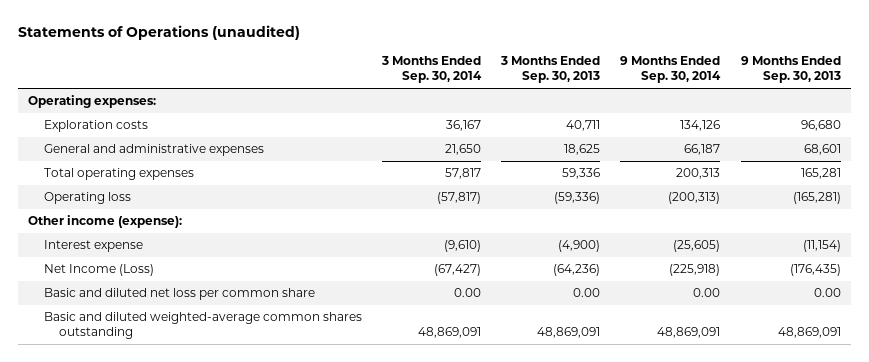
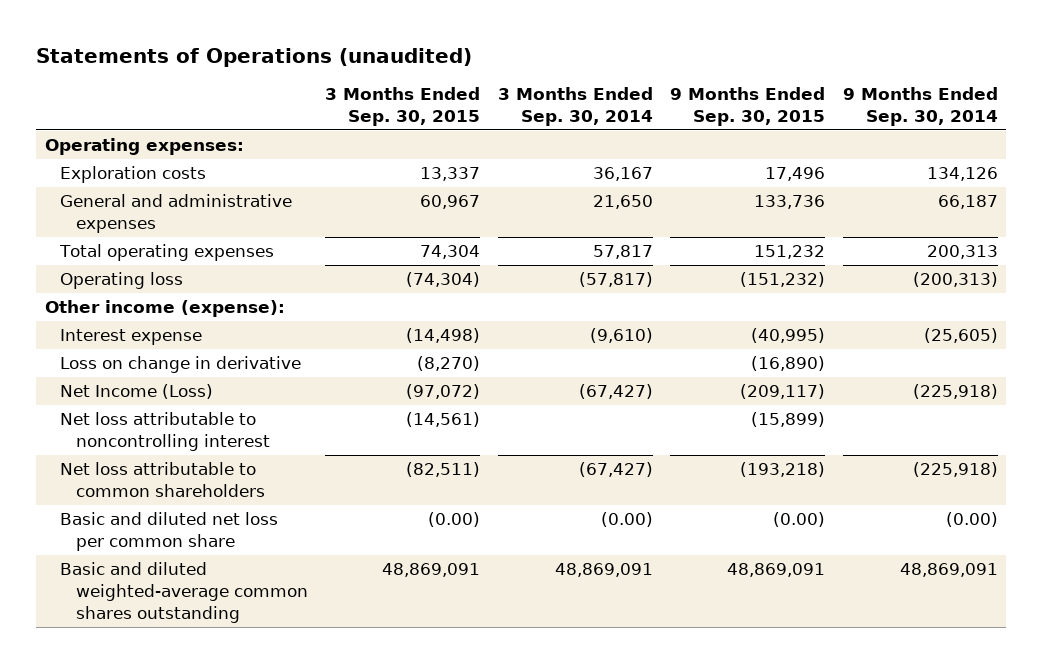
[500,56,601,84] 3 Months Ended Sep. 30, 2013 -> none
[740,56,841,84] 9 Months Ended Sep. 30, 2013 -> none
none -> [325,87,481,127] 3 Months Ended Sep. 30, 2015
none -> [670,87,826,127] 9 Months Ended Sep. 30, 2015
none -> [60,356,302,374] Loss on change in derivative
none -> [60,412,270,452] Net loss attributable to noncontrolling interest
none -> [60,462,265,498] Net loss attributable to common shareholders
[453,288,481,298] 0.00 -> [600,512,653,528] (0.00)
[693,288,721,298] 0.00 -> [945,512,998,528] (0.00)

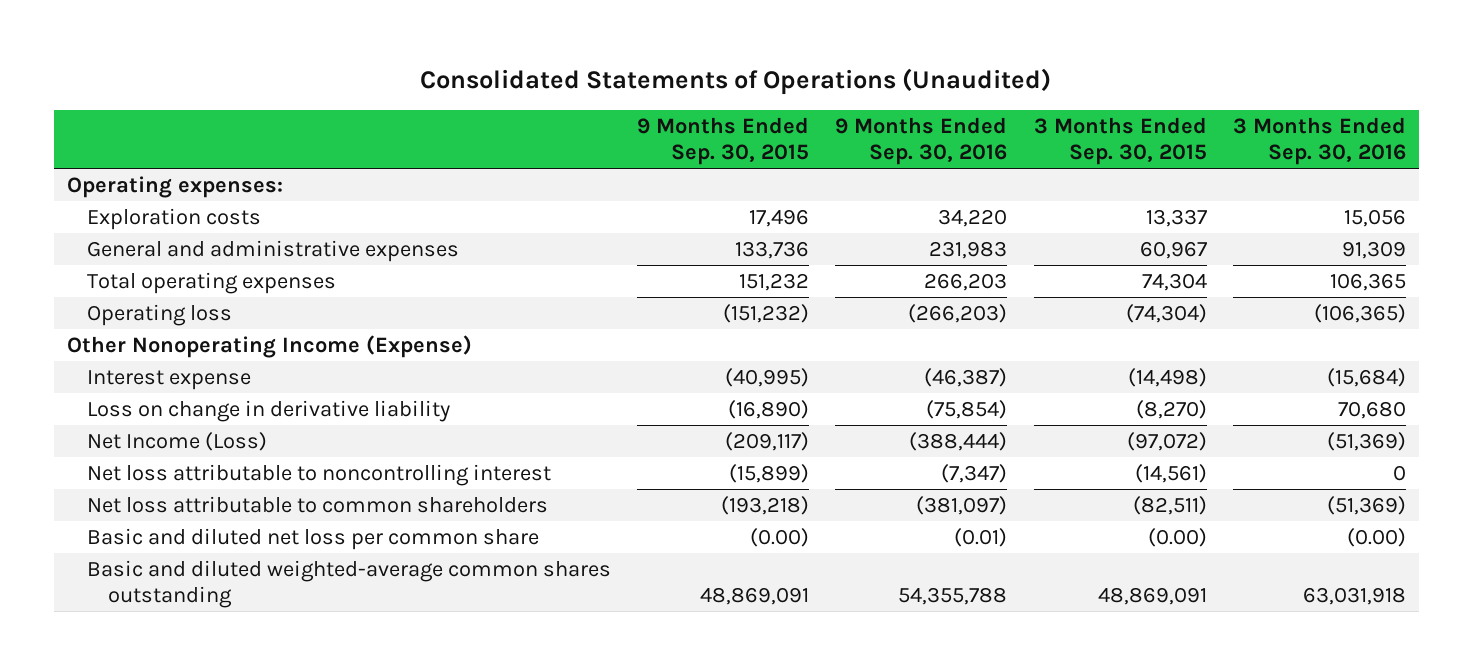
[36,47,473,67] Statements of Operations (unaudited) -> [420,67,1052,95] Consolidated Statements of Operations (Unaudited)
[497,87,653,127] 3 Months Ended Sep. 30, 2014 -> none
[842,87,998,127] 9 Months Ended Sep. 30, 2014 -> none
none -> [835,117,1008,166] 9 Months Ended Sep. 30, 2016
none -> [1232,117,1406,166] 3 Months Ended Sep. 30, 2016
[45,300,286,318] Other income (expense): -> [66,334,472,358] Other Nonoperating Income (Expense)
[60,356,302,374] Loss on change in derivative -> [87,399,451,422] Loss on change in derivative liability

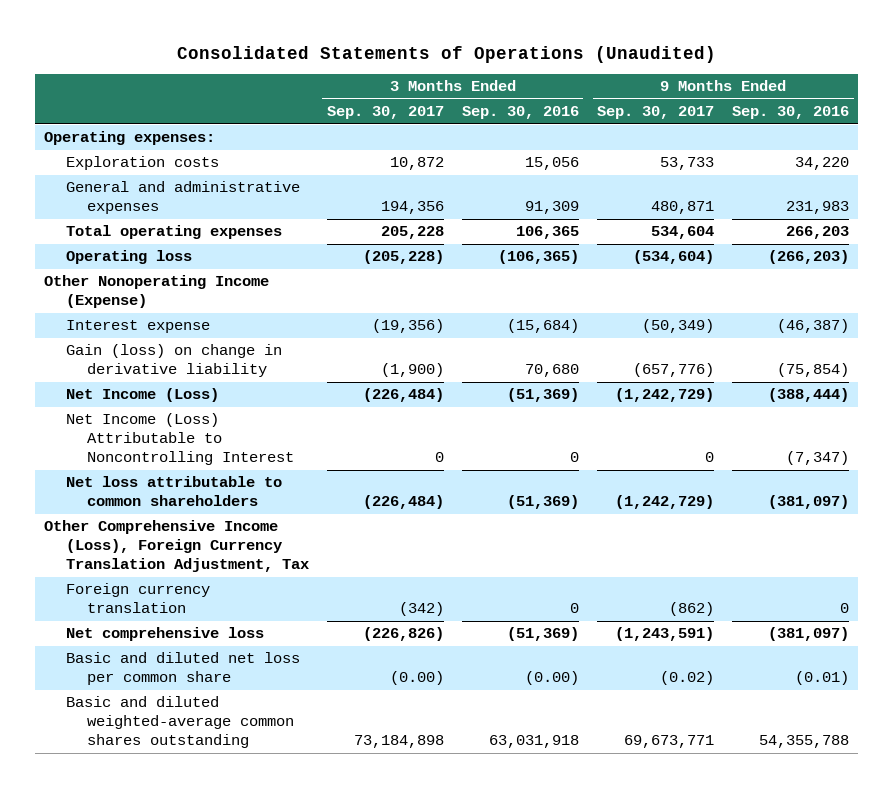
[637,117,810,166] 9 Months Ended Sep. 30, 2015 -> none
[1033,117,1207,166] 3 Months Ended Sep. 30, 2015 -> none
none -> [326,106,444,120] Sep. 30, 2017
none -> [597,106,715,120] Sep. 30, 2017
[87,399,451,422] Loss on change in derivative liability -> [65,344,282,378] Gain (loss) on change in derivative liability
[87,463,552,486] Net loss attributable to noncontrolling interest -> [65,413,295,466] Net Income (Loss) Attributable to Noncontrolling Interest
none -> [43,520,309,573] Other Comprehensive Income (Loss), Foreign Currency Translation Adjustment, Tax
none -> [65,583,210,614] Foreign currency translation
none -> [65,627,264,642] Net comprehensive loss

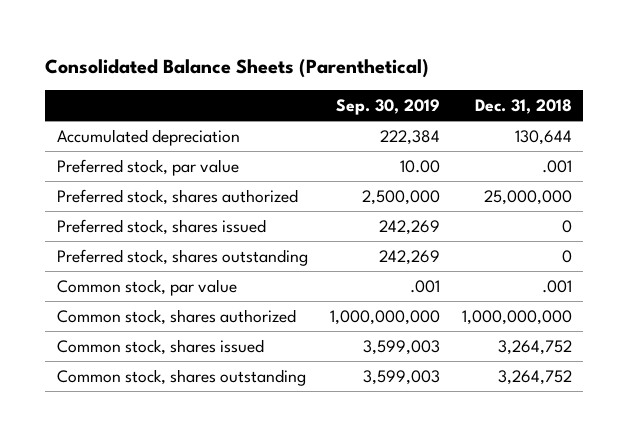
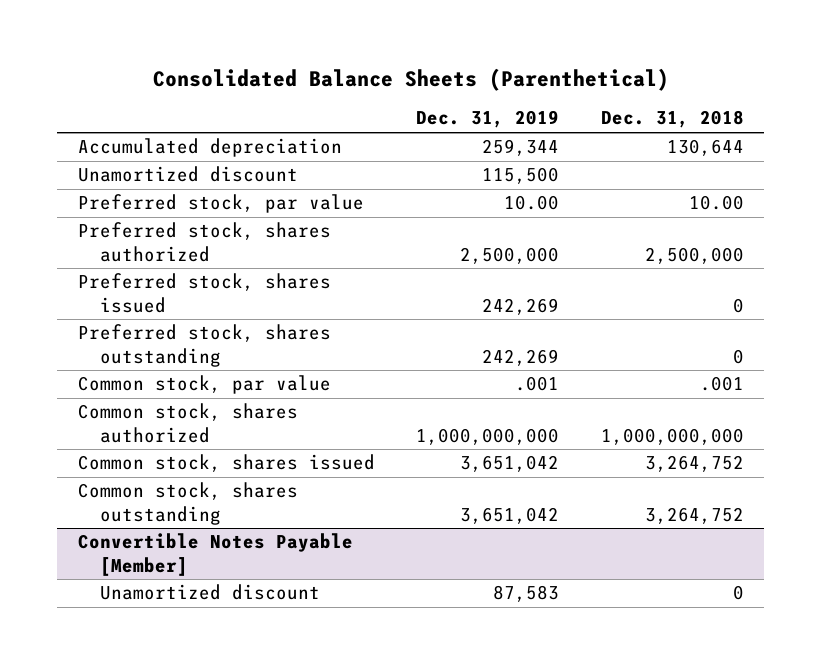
[335,98,440,115] Sep. 30, 2019 -> none
none -> [416,110,560,129] Dec. 31, 2019
none -> [77,166,298,183] Unamortized discount
[542,159,573,173] .001 -> [688,195,744,211] 10.00
[484,189,573,205] 25,000,000 -> [644,246,744,264] 2,500,000
none -> [77,533,353,576] Convertible Notes Payable [Member]
none -> [99,584,320,601] Unamortized discount

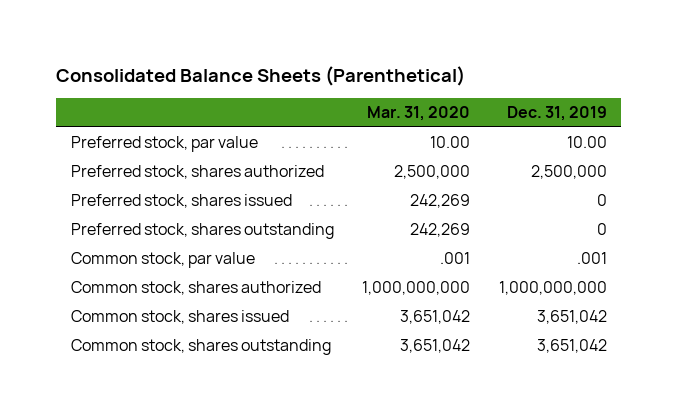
[600,110,744,129] Dec. 31, 2018 -> none
none -> [367,106,471,122] Mar. 31, 2020
[77,138,342,158] Accumulated depreciation -> none
[77,166,298,183] Unamortized discount -> none
[482,297,560,315] 242,269 -> [596,194,607,207] 0
[482,348,560,366] 242,269 -> [596,223,607,236] 0
[77,533,353,576] Convertible Notes Payable [Member] -> none
[99,584,320,601] Unamortized discount -> none

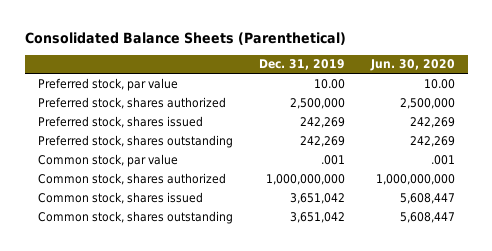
[367,106,471,122] Mar. 31, 2020 -> none
none -> [369,59,455,72] Jun. 30, 2020
[596,194,607,207] 0 -> [299,116,345,128] 242,269
[596,223,607,236] 0 -> [299,135,345,147] 242,269

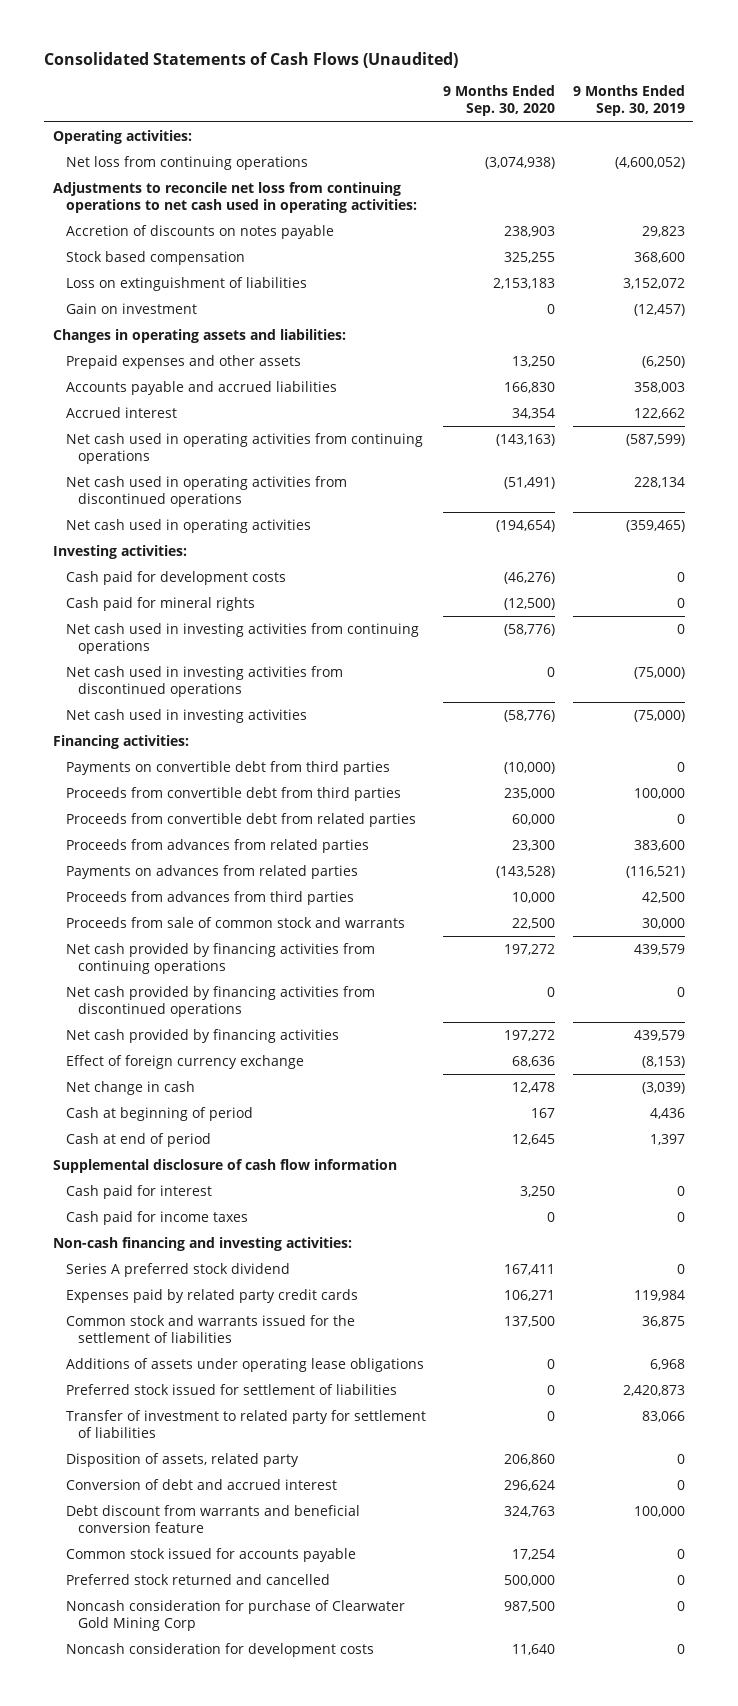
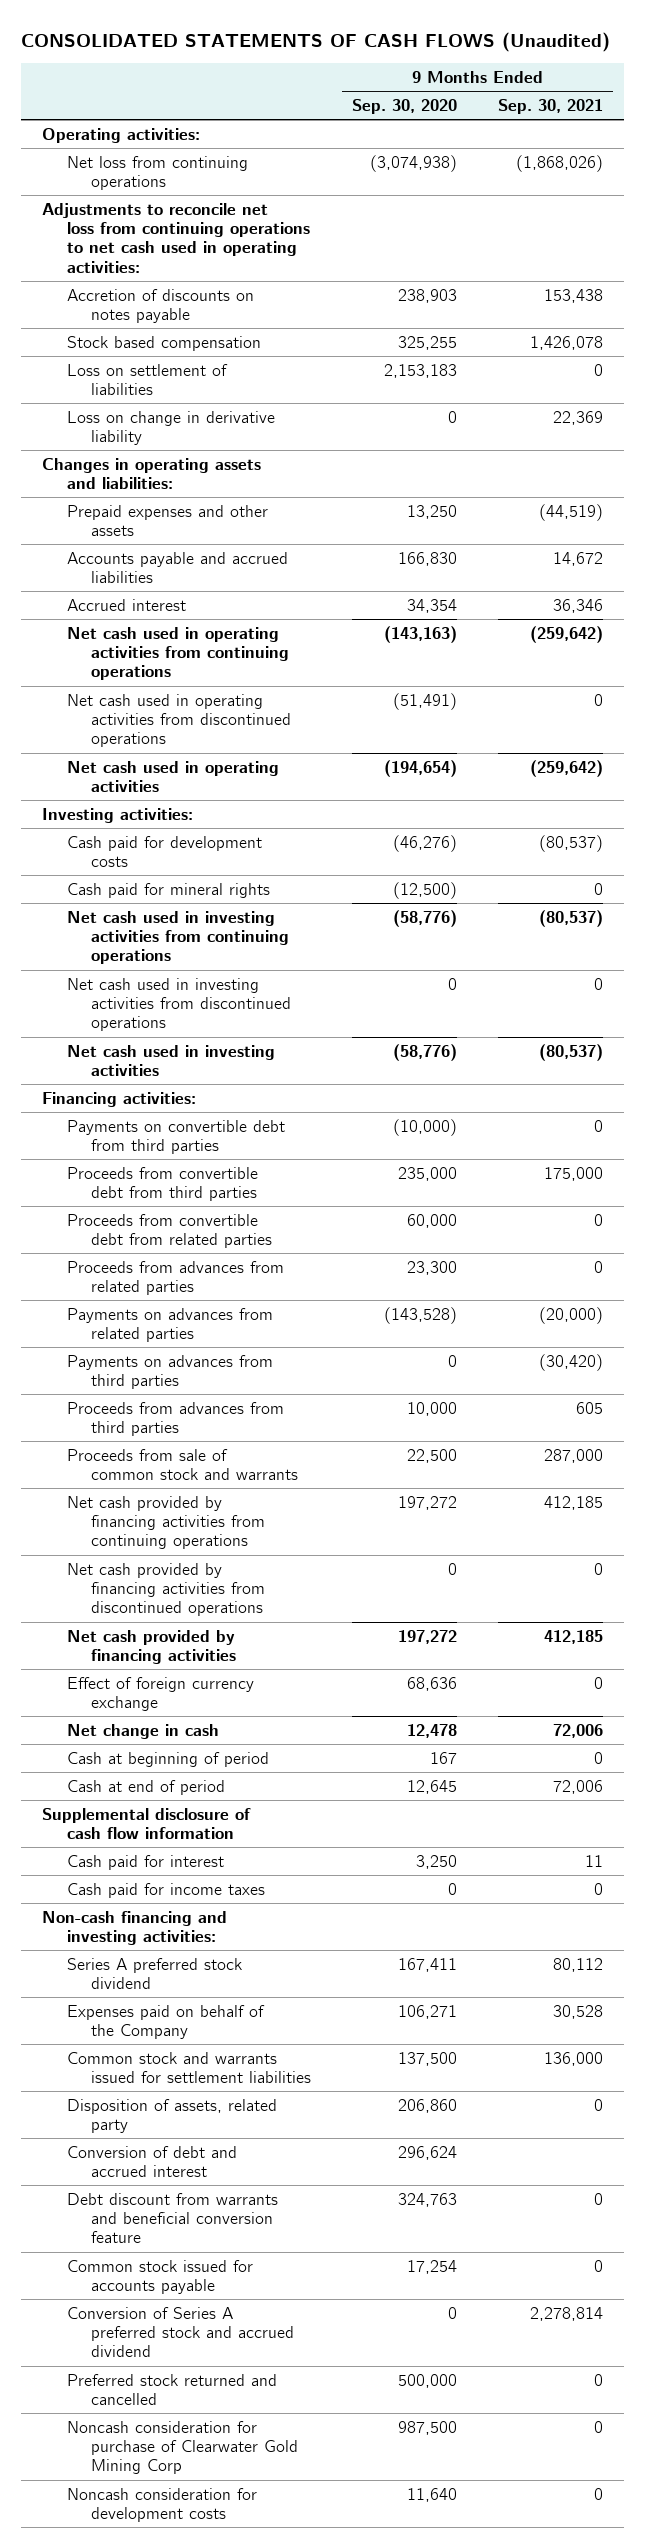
[44,52,459,69] Consolidated Statements of Cash Flows (Unaudited) -> [21,31,611,52] CONSOLIDATED STATEMENTS OF CASH FLOWS (Unaudited)
[572,85,685,117] 9 Months Ended Sep. 30, 2019 -> none
none -> [498,98,604,114] Sep. 30, 2021
[65,302,197,314] Gain on investment -> none
[65,276,307,291] Loss on extinguishment of liabilities -> [66,363,228,396] Loss on settlement of liabilities
none -> [66,410,275,446] Loss on change in derivative liability
none -> [66,1354,273,1390] Payments on advances from third parties
[65,1357,424,1372] Additions of assets under operating lease obligations -> none
[65,1383,397,1395] Preferred stock issued for settlement of liabilities -> none
[65,1409,426,1438] Transfer of investment to related party for settlement of liabilities -> none
[65,1288,358,1303] Expenses paid by related party credit cards -> [66,2004,265,2040] Expenses paid on behalf of the Company
[65,1314,355,1343] Common stock and warrants issued for the settlement of liabilities -> [66,2051,312,2084] Common stock and warrants issued for settlement liabilities
none -> [66,2306,295,2358] Conversion of Series A preferred stock and accrued dividend

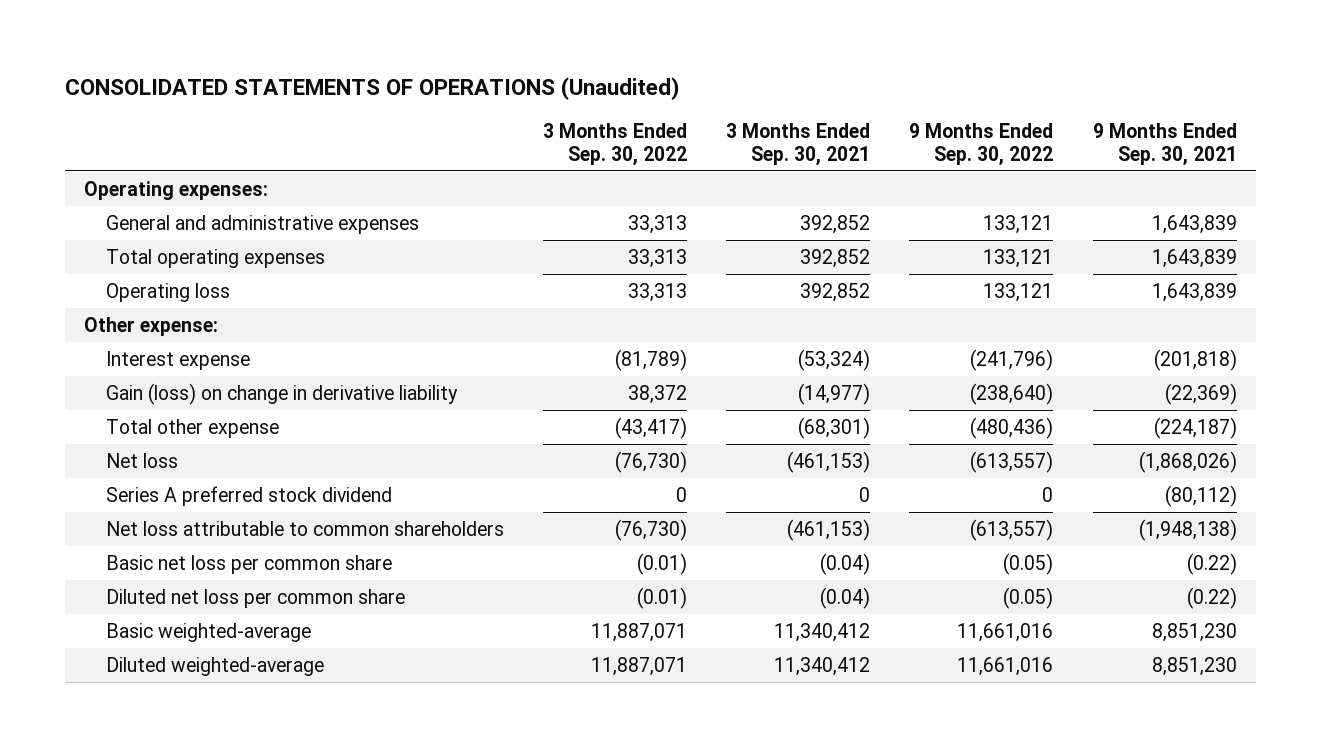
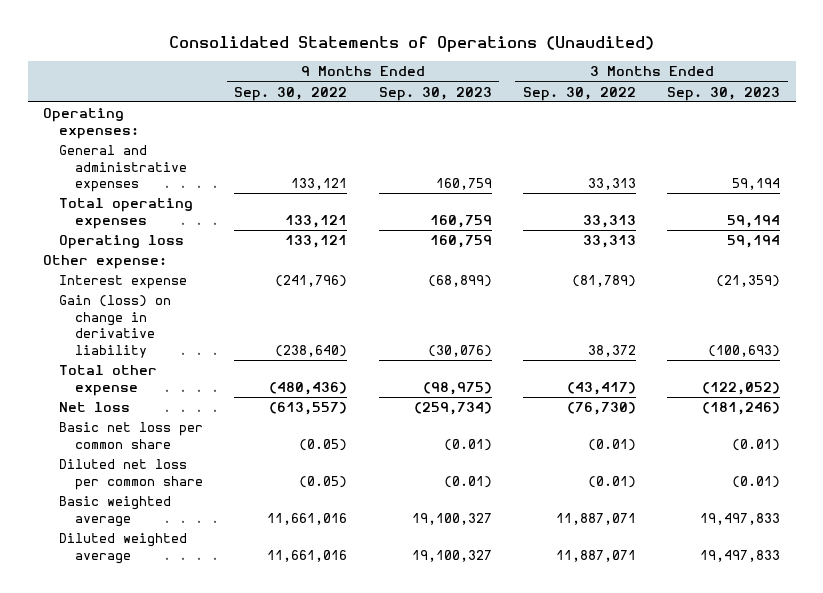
[64,76,679,100] CONSOLIDATED STATEMENTS OF OPERATIONS (Unaudited) -> [168,36,654,53] Consolidated Statements of Operations (Unaudited)
[726,122,871,166] 3 Months Ended Sep. 30, 2021 -> none
[1092,122,1237,166] 9 Months Ended Sep. 30, 2021 -> none
none -> [378,86,492,101] Sep. 30, 2023
none -> [667,86,781,101] Sep. 30, 2023
[105,485,392,506] Series A preferred stock dividend -> none
[105,520,504,536] Net loss attributable to common shareholders -> none
[105,622,311,642] Basic weighted-average -> [59,496,172,527] Basic weighted average
[105,656,324,676] Diluted weighted-average -> [59,533,188,564] Diluted weighted average

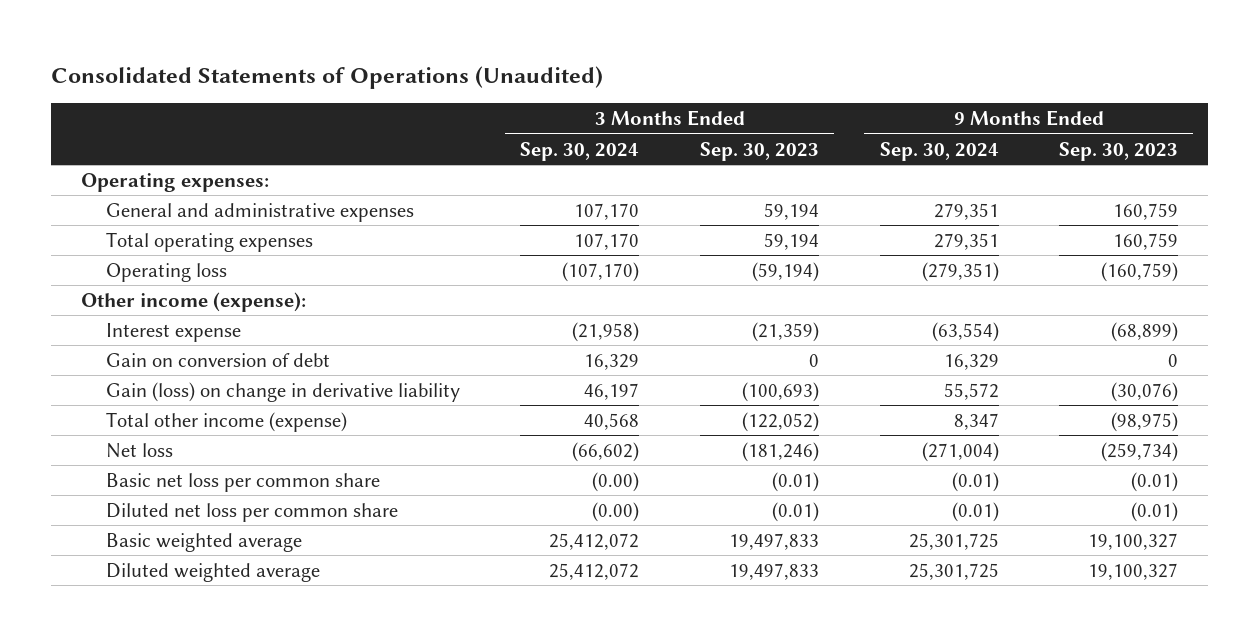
[234,86,348,101] Sep. 30, 2022 -> none
[522,86,636,101] Sep. 30, 2022 -> none
none -> [520,141,640,161] Sep. 30, 2024
none -> [879,141,999,161] Sep. 30, 2024
[429,235,492,249] 160,759 -> [1101,261,1179,282] (160,759)
[727,235,781,249] 59,194 -> [751,261,819,282] (59,194)
[43,255,168,270] Other expense: -> [81,291,307,312] Other income (expense):
none -> [105,352,330,367] Gain on conversion of debt
[59,365,158,396] Total other expense -> [105,411,347,432] Total other income (expense)

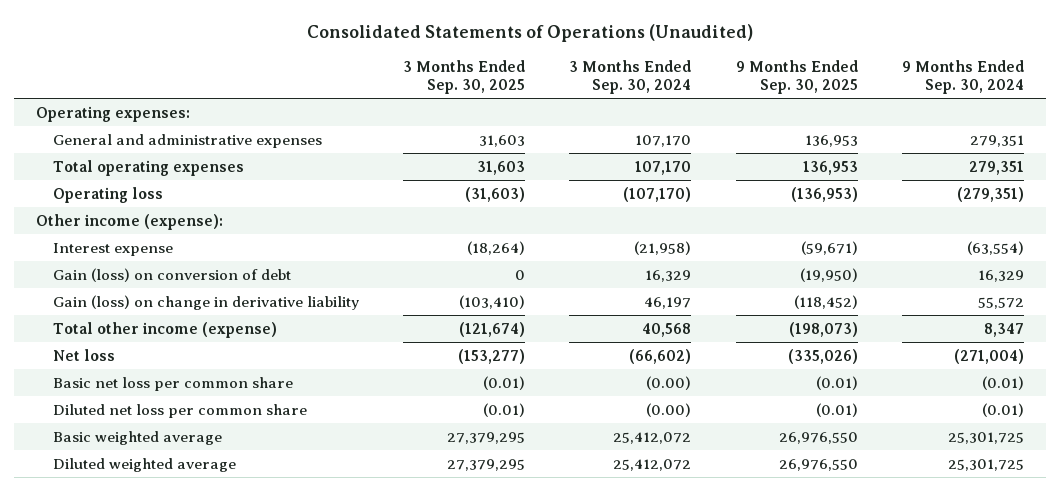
[699,141,819,161] Sep. 30, 2023 -> none
[1059,141,1179,161] Sep. 30, 2023 -> none
none -> [403,60,526,95] 3 Months Ended Sep. 30, 2025
none -> [735,60,858,95] 9 Months Ended Sep. 30, 2025
[105,352,330,367] Gain on conversion of debt -> [52,267,291,282] Gain (loss) on conversion of debt

